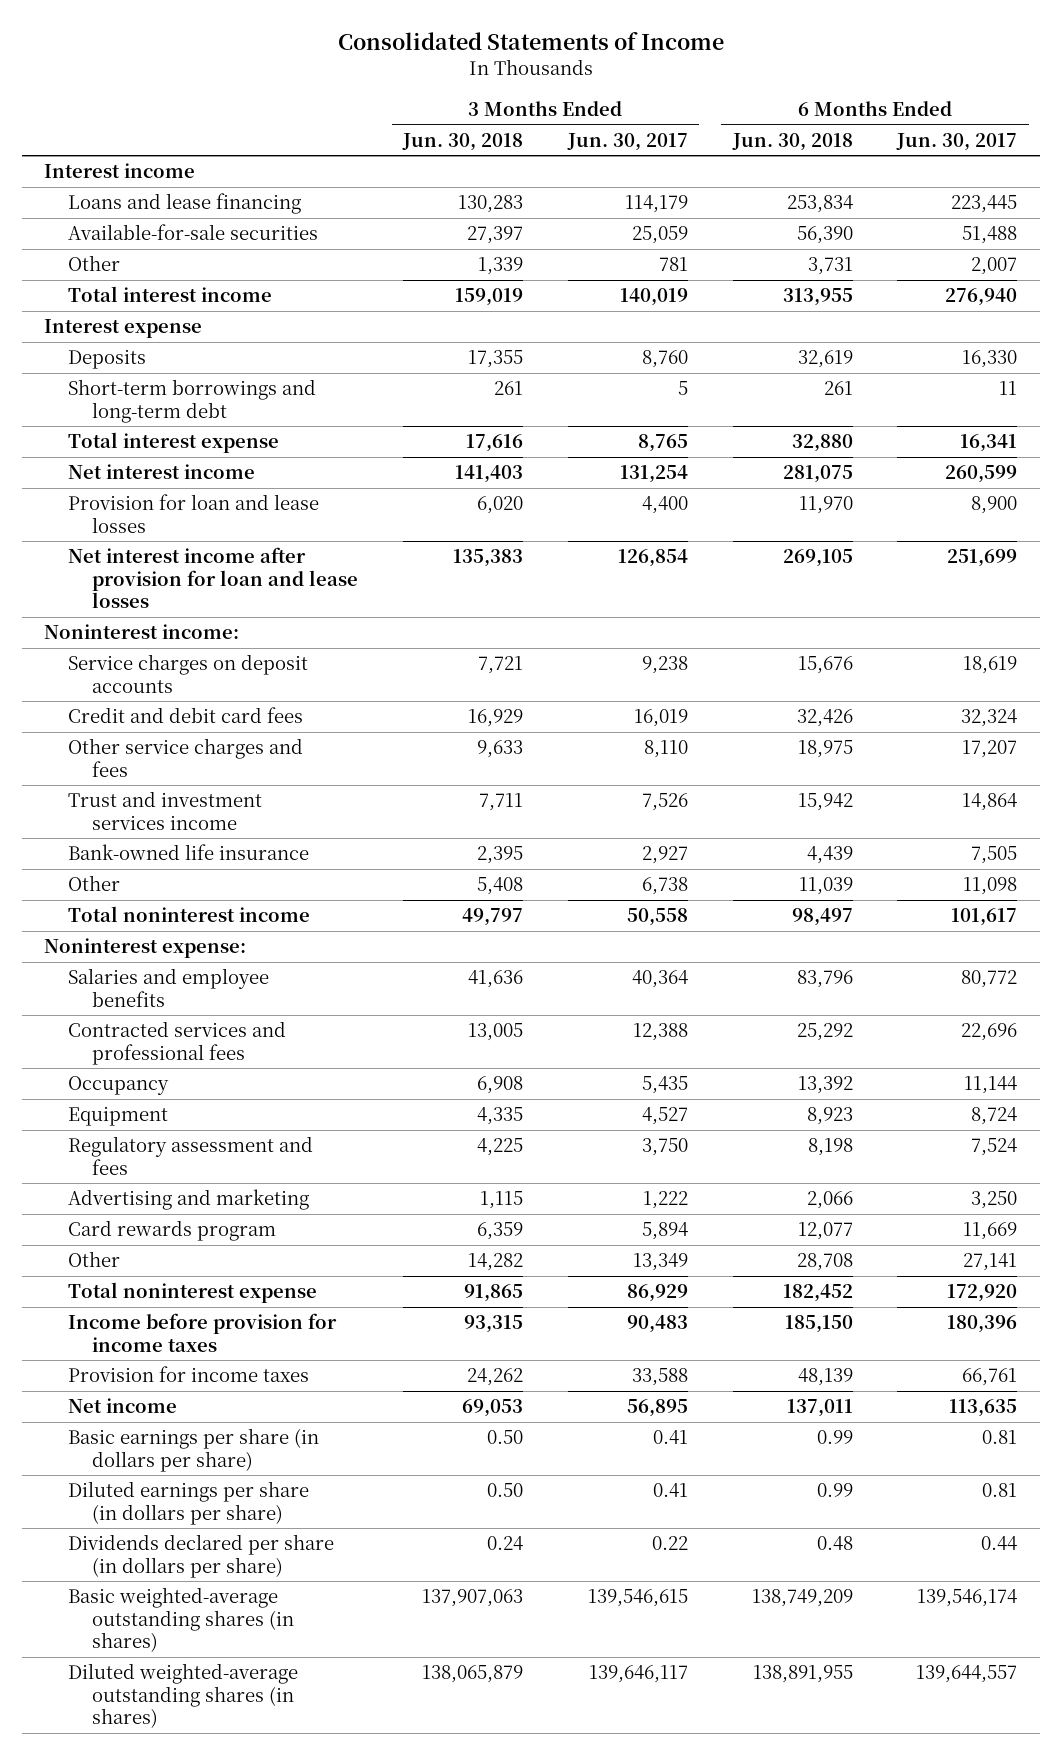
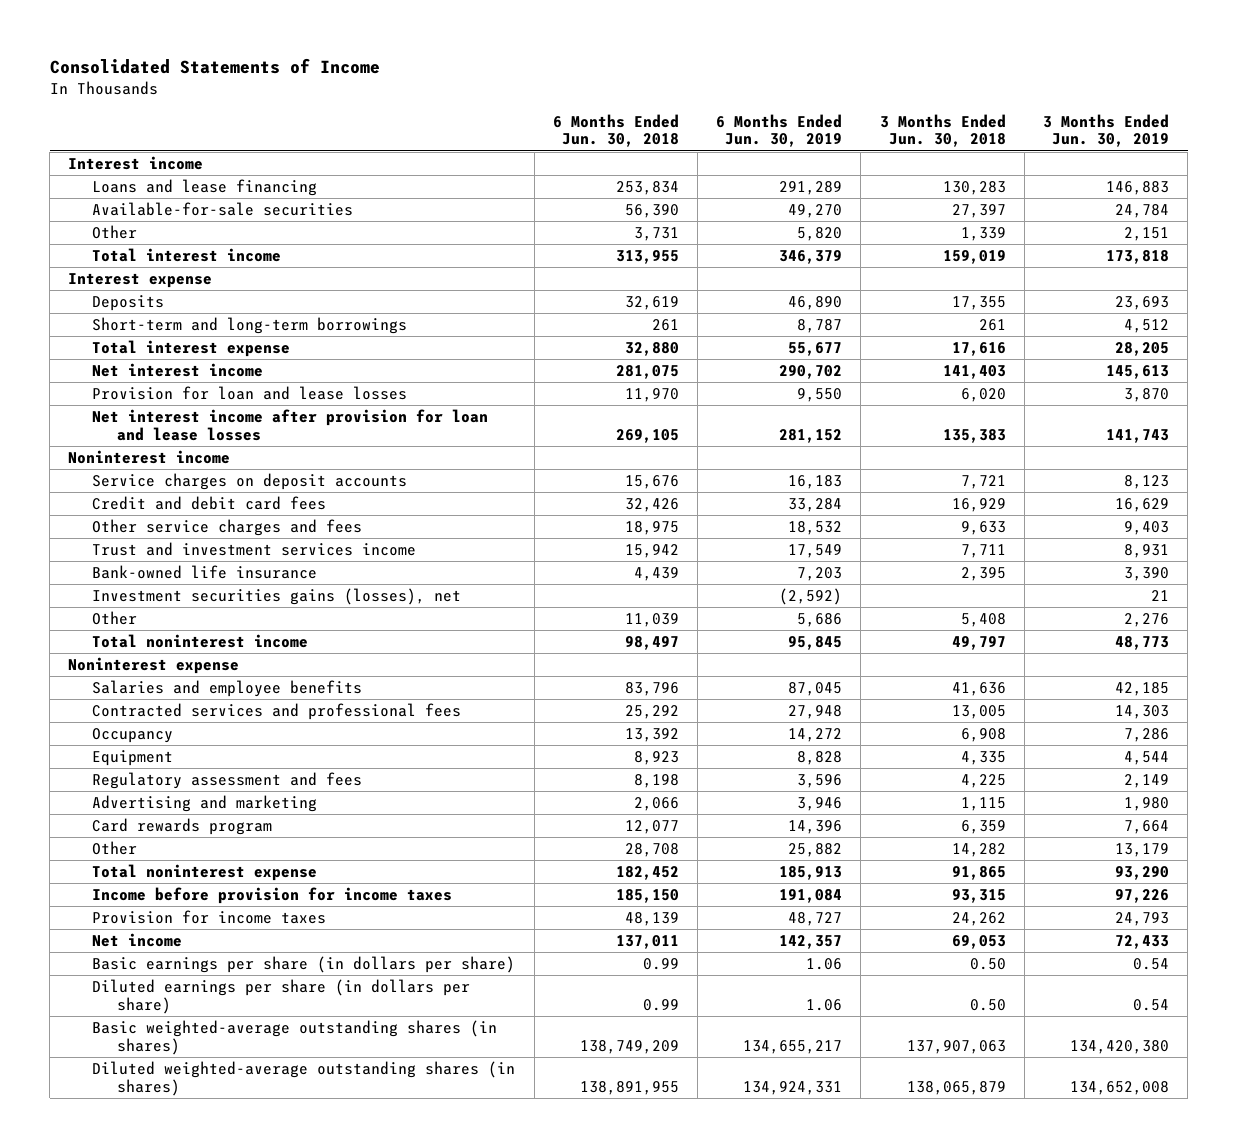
[566,132,688,151] Jun. 30, 2017 -> none
[896,132,1018,151] Jun. 30, 2017 -> none
none -> [716,113,843,148] 6 Months Ended Jun. 30, 2019
none -> [1042,113,1169,148] 3 Months Ended Jun. 30, 2019
[68,379,317,423] Short-term borrowings and long-term debt -> [92,317,408,335] Short-term and long-term borrowings
[43,624,239,640] Noninterest income: -> [68,450,231,465] Noninterest income
none -> [92,588,462,606] Investment securities gains (losses), net
[43,938,246,959] Noninterest expense: -> [68,657,240,675] Noninterest expense
[68,1534,335,1578] Dividends declared per share (in dollars per share) -> none

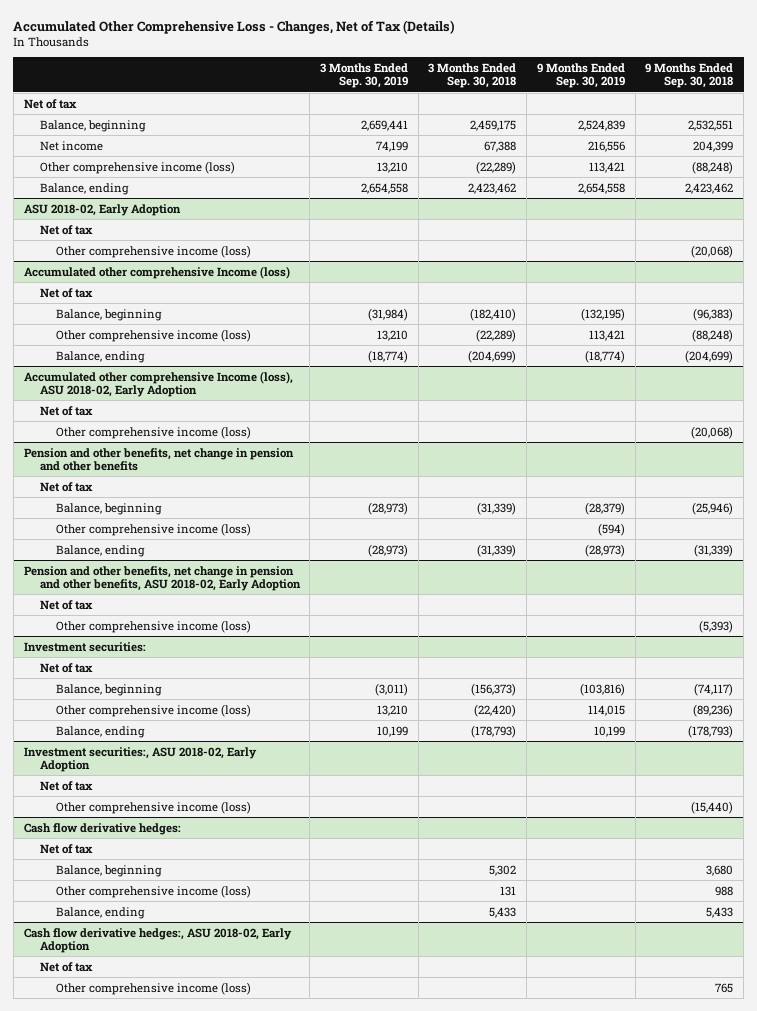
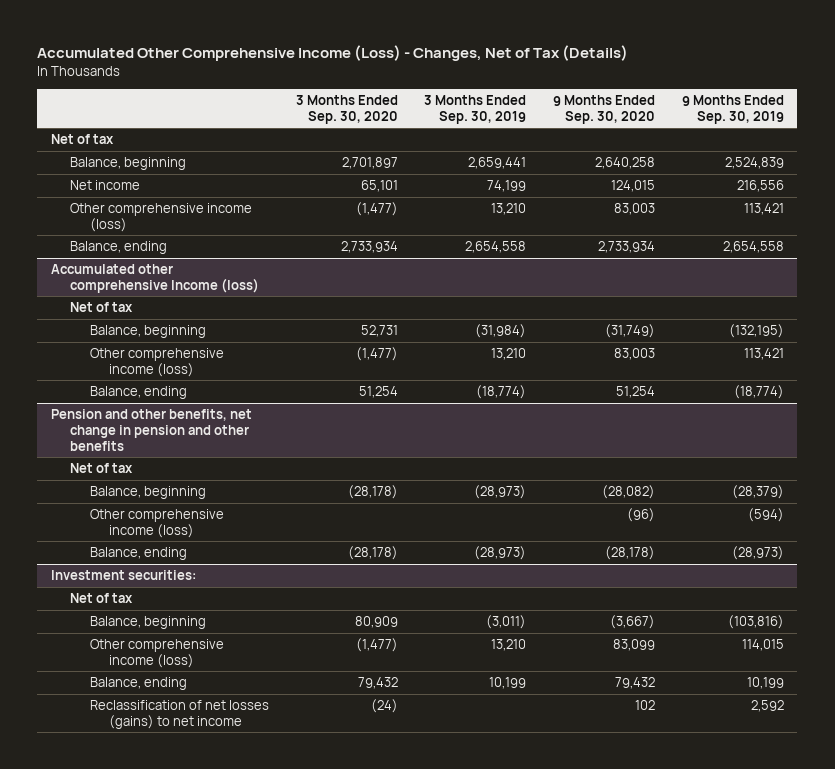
[13,19,456,34] Accumulated Other Comprehensive Loss - Changes, Net of Tax (Details) -> [37,44,629,61] Accumulated Other Comprehensive Income (Loss) - Changes, Net of Tax (Details)
[428,62,517,89] 3 Months Ended Sep. 30, 2018 -> none
[645,62,734,89] 9 Months Ended Sep. 30, 2018 -> none
none -> [295,94,398,124] 3 Months Ended Sep. 30, 2020
none -> [553,94,656,124] 9 Months Ended Sep. 30, 2020
[23,203,181,216] ASU 2018-02, Early Adoption -> none
[39,224,93,235] Net of tax -> none
[55,244,251,258] Other comprehensive income (loss) -> none
[23,370,293,397] Accumulated other comprehensive Income (loss), ASU 2018-02, Early Adoption -> none
[39,405,93,416] Net of tax -> none
[55,425,251,439] Other comprehensive income (loss) -> none
[23,565,301,591] Pension and other benefits, net change in pension and other benefits, ASU 2018-02, Early Adoption -> none
[39,599,93,610] Net of tax -> none
[55,619,251,633] Other comprehensive income (loss) -> none
[23,746,257,772] Investment securities:, ASU 2018-02, Early Adoption -> none
[39,780,93,791] Net of tax -> none
[55,800,251,814] Other comprehensive income (loss) -> none
[23,822,181,835] Cash flow derivative hedges: -> none
[39,843,93,854] Net of tax -> none
[55,864,162,877] Balance, beginning -> none
[55,884,251,898] Other comprehensive income (loss) -> none
[55,906,145,919] Balance, ending -> none
[23,927,292,953] Cash flow derivative hedges:, ASU 2018-02, Early Adoption -> none
[39,961,93,972] Net of tax -> none
[55,981,251,995] Other comprehensive income (loss) -> none
none -> [89,700,269,729] Reclassification of net losses (gains) to net income

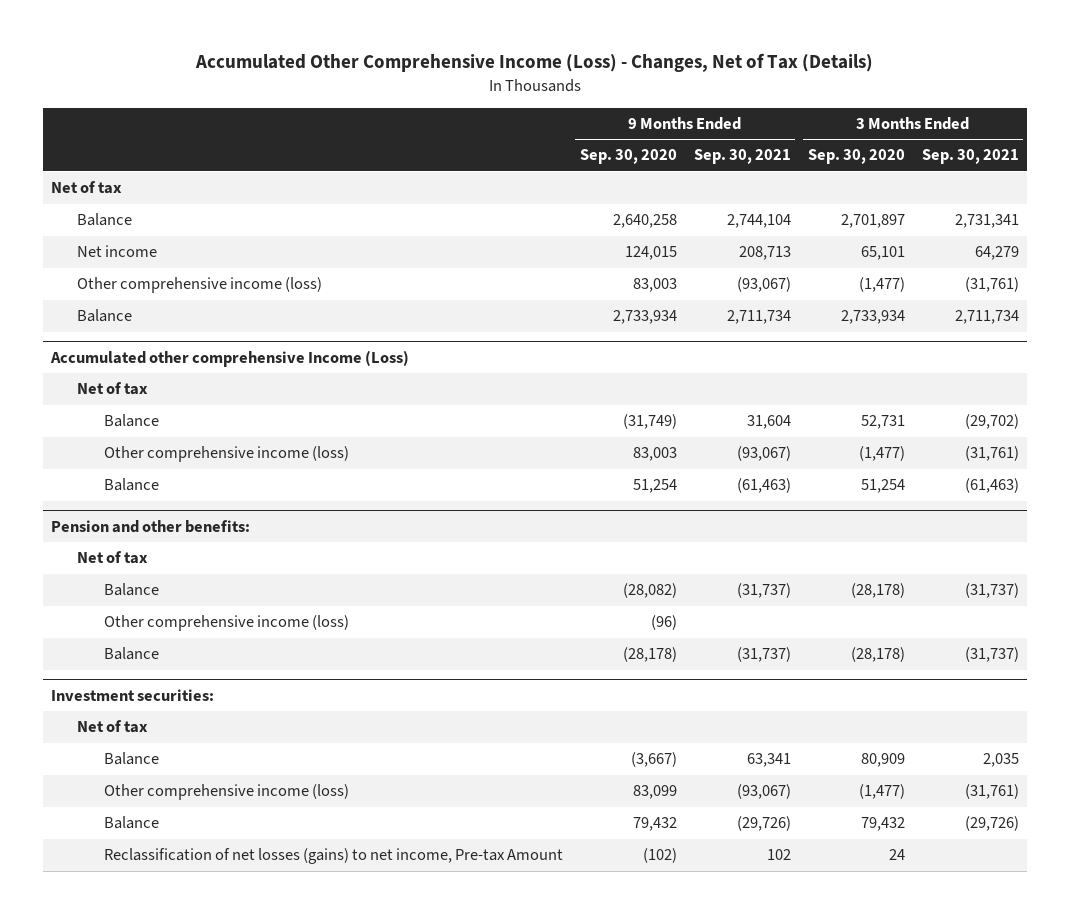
[424,94,527,124] 3 Months Ended Sep. 30, 2019 -> none
[681,94,784,124] 9 Months Ended Sep. 30, 2019 -> none
none -> [693,149,791,165] Sep. 30, 2021
none -> [921,149,1019,165] Sep. 30, 2021
[70,157,187,171] Balance, beginning -> [77,213,133,227] Balance
[70,241,168,255] Balance, ending -> [77,309,133,323] Balance
[50,264,260,293] Accumulated other comprehensive Income (loss) -> [50,350,410,368] Accumulated other comprehensive Income (Loss)
[89,325,206,339] Balance, beginning -> [103,414,159,428] Balance
[89,386,187,400] Balance, ending -> [103,478,159,492] Balance
[50,409,252,451] Pension and other benefits, net change in pension and other benefits -> [51,520,251,534] Pension and other benefits:
[89,486,206,500] Balance, beginning -> [103,583,159,597] Balance
[89,547,187,561] Balance, ending -> [103,647,159,661] Balance
[89,616,206,630] Balance, beginning -> [103,752,159,766] Balance
[89,677,187,691] Balance, ending -> [103,816,159,830] Balance
[89,700,269,729] Reclassification of net losses (gains) to net income -> [103,848,563,865] Reclassification of net losses (gains) to net income, Pre-tax Amount
[370,699,398,714] (24) -> [888,849,905,861] 24
[635,700,656,711] 102 -> [642,848,677,864] (102)

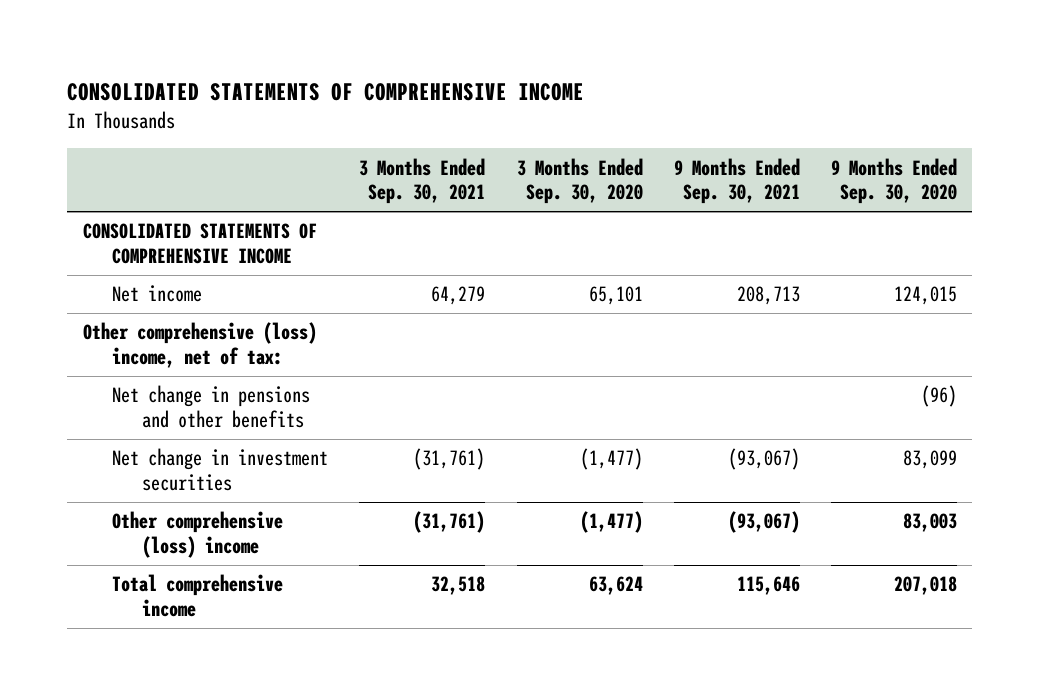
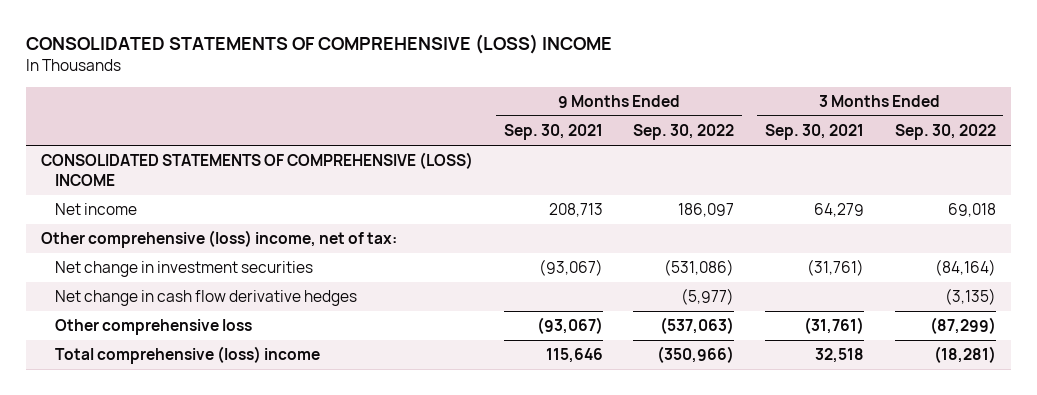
[67,82,585,101] CONSOLIDATED STATEMENTS OF COMPREHENSIVE INCOME -> [25,34,612,55] CONSOLIDATED STATEMENTS OF COMPREHENSIVE (LOSS) INCOME
[516,157,643,205] 3 Months Ended Sep. 30, 2020 -> none
[830,157,957,205] 9 Months Ended Sep. 30, 2020 -> none
none -> [633,124,735,141] Sep. 30, 2022
none -> [894,124,996,141] Sep. 30, 2022
[83,223,318,265] CONSOLIDATED STATEMENTS OF COMPREHENSIVE INCOME -> [41,152,474,187] CONSOLIDATED STATEMENTS OF COMPREHENSIVE (LOSS) INCOME
[112,385,311,429] Net change in pensions and other benefits -> none
none -> [54,290,357,307] Net change in cash flow derivative hedges
[112,511,284,559] Other comprehensive (loss) income -> [54,319,252,336] Other comprehensive loss
[112,574,284,618] Total comprehensive income -> [54,346,320,365] Total comprehensive (loss) income

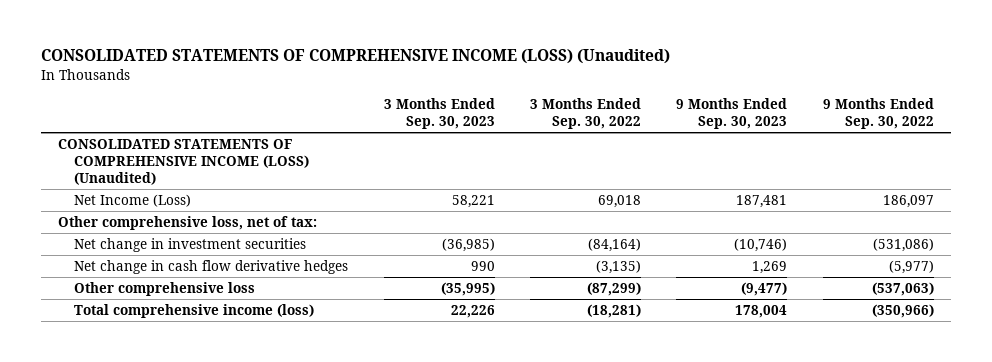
[25,34,612,55] CONSOLIDATED STATEMENTS OF COMPREHENSIVE (LOSS) INCOME -> [40,49,670,65] CONSOLIDATED STATEMENTS OF COMPREHENSIVE INCOME (LOSS) (Unaudited)
[503,124,603,141] Sep. 30, 2021 -> none
[765,124,865,141] Sep. 30, 2021 -> none
none -> [383,98,495,129] 3 Months Ended Sep. 30, 2023
none -> [676,98,788,129] 9 Months Ended Sep. 30, 2023
[41,152,474,187] CONSOLIDATED STATEMENTS OF COMPREHENSIVE (LOSS) INCOME -> [58,139,310,185] CONSOLIDATED STATEMENTS OF COMPREHENSIVE INCOME (LOSS) (Unaudited)
[54,203,137,216] Net income -> [74,194,192,208] Net Income (Loss)
[41,230,398,249] Other comprehensive (loss) income, net of tax: -> [58,216,318,231] Other comprehensive loss, net of tax:
[54,346,320,365] Total comprehensive (loss) income -> [74,304,315,319] Total comprehensive income (loss)

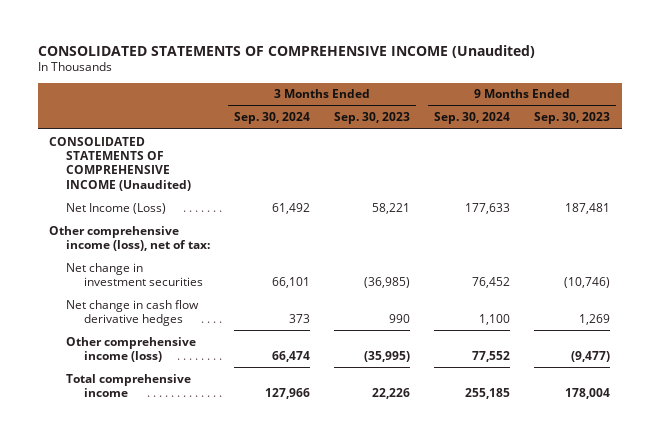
[40,49,670,65] CONSOLIDATED STATEMENTS OF COMPREHENSIVE INCOME (LOSS) (Unaudited) -> [37,44,535,58] CONSOLIDATED STATEMENTS OF COMPREHENSIVE INCOME (Unaudited)
[530,98,642,129] 3 Months Ended Sep. 30, 2022 -> none
[822,98,934,129] 9 Months Ended Sep. 30, 2022 -> none
none -> [234,112,311,125] Sep. 30, 2024
none -> [433,112,510,125] Sep. 30, 2024
[58,139,310,185] CONSOLIDATED STATEMENTS OF COMPREHENSIVE INCOME (LOSS) (Unaudited) -> [49,136,192,191] CONSOLIDATED STATEMENTS OF COMPREHENSIVE INCOME (Unaudited)
[58,216,318,231] Other comprehensive loss, net of tax: -> [49,225,211,251] Other comprehensive income (loss), net of tax:
[74,282,256,297] Other comprehensive loss -> [66,336,197,362] Other comprehensive income (loss)
[74,304,315,319] Total comprehensive income (loss) -> [66,373,192,397] Total comprehensive income

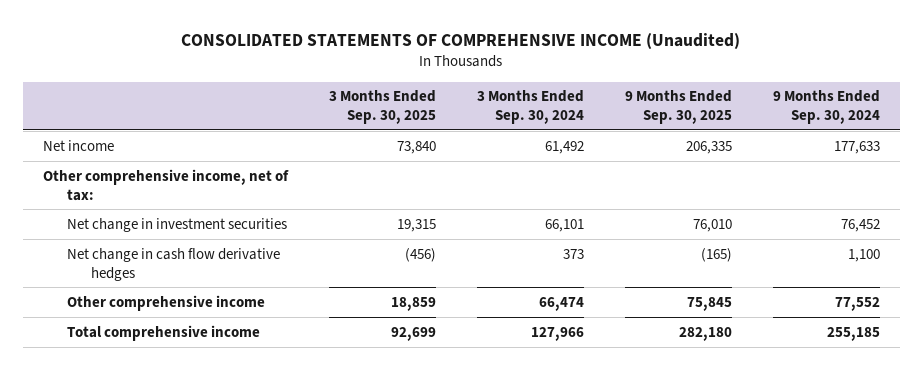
[334,112,411,125] Sep. 30, 2023 -> none
[533,112,610,125] Sep. 30, 2023 -> none
none -> [329,90,437,125] 3 Months Ended Sep. 30, 2025
none -> [624,90,732,125] 9 Months Ended Sep. 30, 2025
[49,136,192,191] CONSOLIDATED STATEMENTS OF COMPREHENSIVE INCOME (Unaudited) -> none
[66,202,167,214] Net Income (Loss) -> [43,139,115,151] Net income
[49,225,211,251] Other comprehensive income (loss), net of tax: -> [43,168,290,201] Other comprehensive income, net of tax:
[66,336,197,362] Other comprehensive income (loss) -> [66,294,265,311] Other comprehensive income

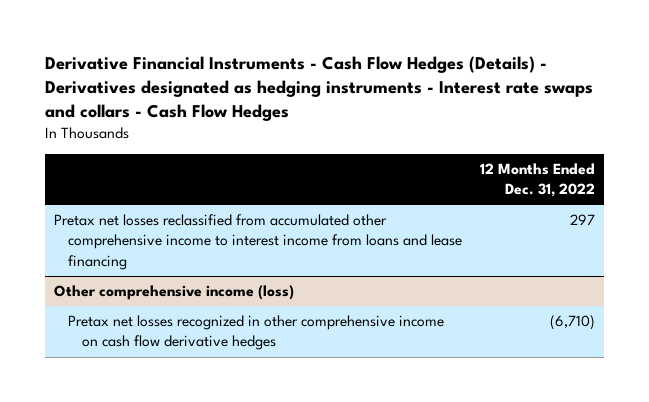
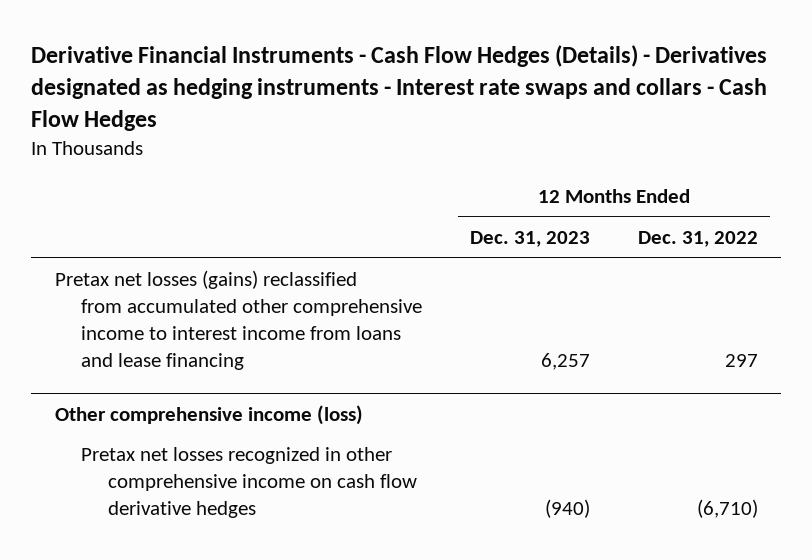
none -> [470,231,591,248] Dec. 31, 2023
[54,214,463,270] Pretax net losses reclassified from accumulated other comprehensive income to interest income from loans and lease financing -> [54,270,423,370] Pretax net losses (gains) reclassified from accumulated other comprehensive income to interest income from loans and lease financing

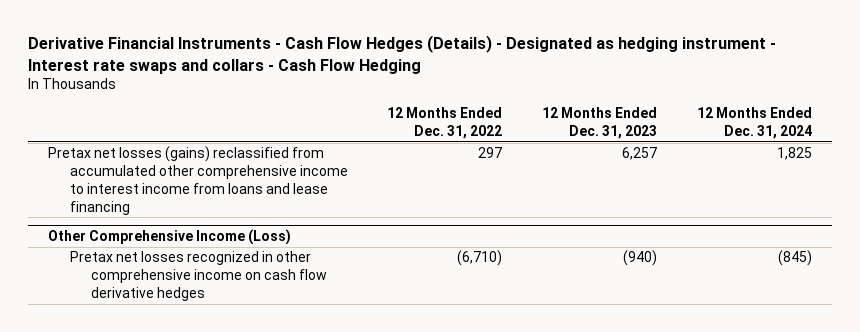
[30,44,767,132] Derivative Financial Instruments - Cash Flow Hedges (Details) - Derivatives designated as hedging instruments - Interest rate swaps and collars - Cash Flow Hedges -> [27,35,776,74] Derivative Financial Instruments - Cash Flow Hedges (Details) - Designated as hedging instrument - Interest rate swaps and collars - Cash Flow Hedging
none -> [697,107,813,140] 12 Months Ended Dec. 31, 2024
[54,404,363,425] Other comprehensive income (loss) -> [47,229,291,246] Other Comprehensive Income (Loss)

